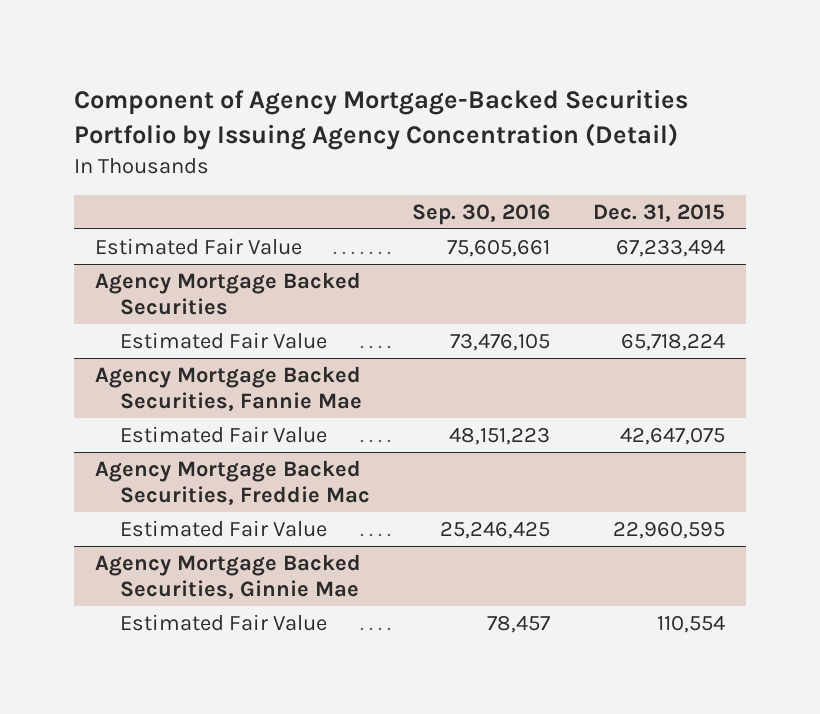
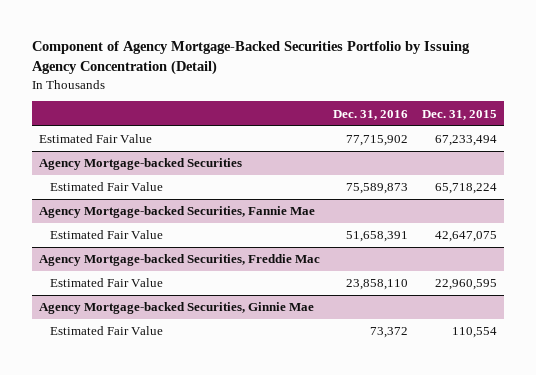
[412,203,551,225] Sep. 30, 2016 -> none
none -> [333,109,409,120] Dec. 31, 2016
[95,271,362,315] Agency Mortgage Backed Securities -> [38,158,242,171] Agency Mortgage-backed Securities
[95,365,362,411] Agency Mortgage Backed Securities, Fannie Mae -> [38,206,315,219] Agency Mortgage-backed Securities, Fannie Mae
[95,459,370,505] Agency Mortgage Backed Securities, Freddie Mac -> [38,254,320,267] Agency Mortgage-backed Securities, Freddie Mac
[95,553,362,599] Agency Mortgage Backed Securities, Ginnie Mae -> [38,302,314,315] Agency Mortgage-backed Securities, Ginnie Mae

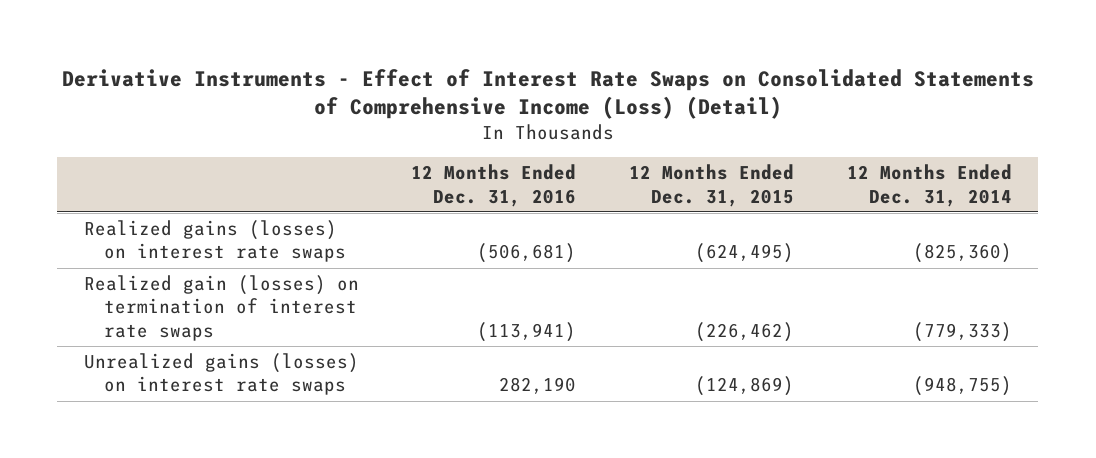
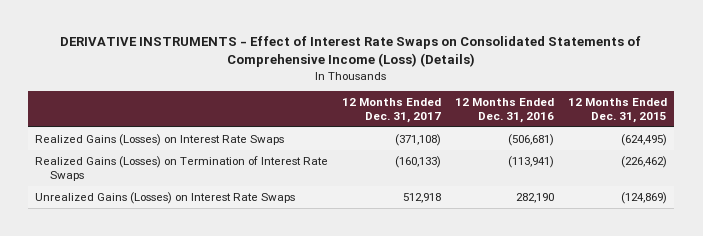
[61,68,1034,120] Derivative Instruments - Effect of Interest Rate Swaps on Consolidated Statements of Comprehensive Income (Loss) (Detail) -> [60,36,642,68] DERIVATIVE INSTRUMENTS - Effect of Interest Rate Swaps on Consolidated Statements of Comprehensive Income (Loss) (Details)
[846,164,1012,207] 12 Months Ended Dec. 31, 2014 -> none
none -> [342,98,442,123] 12 Months Ended Dec. 31, 2017
[83,220,347,263] Realized gains (losses) on interest rate swaps -> [35,134,285,147] Realized Gains (Losses) on Interest Rate Swaps
[83,275,359,341] Realized gain (losses) on termination of interest rate swaps -> [35,156,329,181] Realized Gains (Losses) on Termination of Interest Rate Swaps
[83,353,359,396] Unrealized gains (losses) on interest rate swaps -> [35,192,296,205] Unrealized Gains (Losses) on Interest Rate Swaps

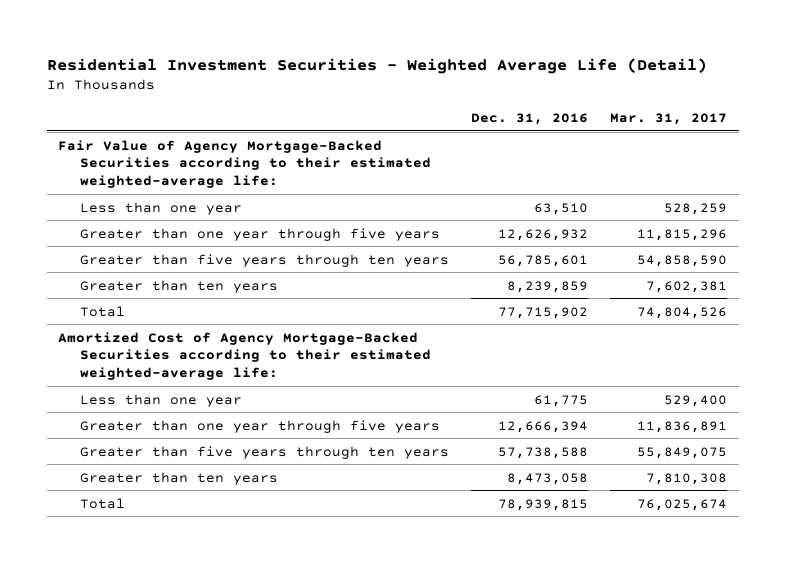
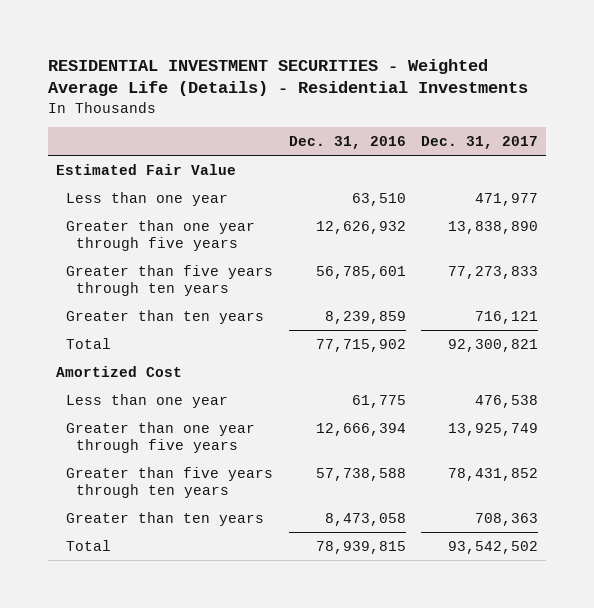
[46,57,707,74] Residential Investment Securities - Weighted Average Life (Detail) -> [47,58,528,97] RESIDENTIAL INVESTMENT SECURITIES - Weighted Average Life (Details) - Residential Investments
[610,112,728,125] Mar. 31, 2017 -> none
none -> [421,136,539,150] Dec. 31, 2017
[58,139,431,189] Fair Value of Agency Mortgage-Backed Securities according to their estimated weighted-average life: -> [55,163,236,175] Estimated Fair Value
[58,331,431,381] Amortized Cost of Agency Mortgage-Backed Securities according to their estimated weighted-average life: -> [55,365,182,377] Amortized Cost

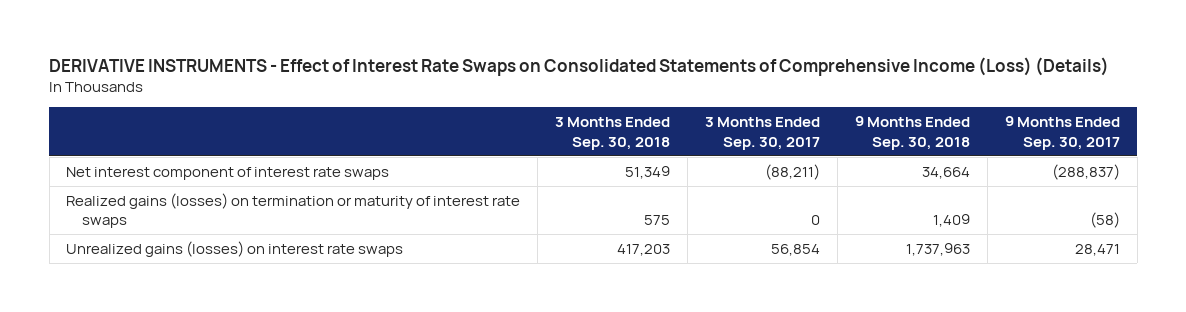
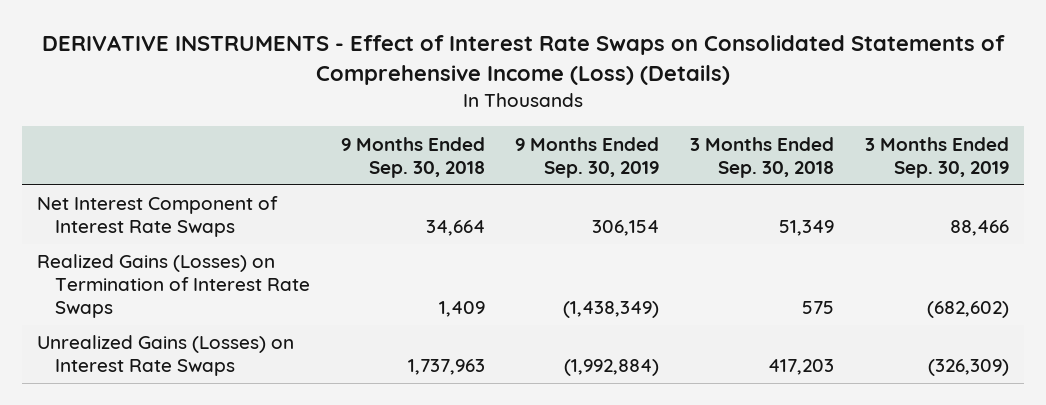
[705,117,821,150] 3 Months Ended Sep. 30, 2017 -> none
[1004,116,1120,150] 9 Months Ended Sep. 30, 2017 -> none
none -> [515,136,660,178] 9 Months Ended Sep. 30, 2019
none -> [864,136,1009,178] 3 Months Ended Sep. 30, 2019
[66,167,390,181] Net interest component of interest rate swaps -> [36,196,278,238] Net Interest Component of Interest Rate Swaps
[66,193,521,229] Realized gains (losses) on termination or maturity of interest rate swaps -> [36,254,310,319] Realized Gains (Losses) on Termination of Interest Rate Swaps
[66,241,404,258] Unrealized gains (losses) on interest rate swaps -> [36,335,294,377] Unrealized Gains (Losses) on Interest Rate Swaps

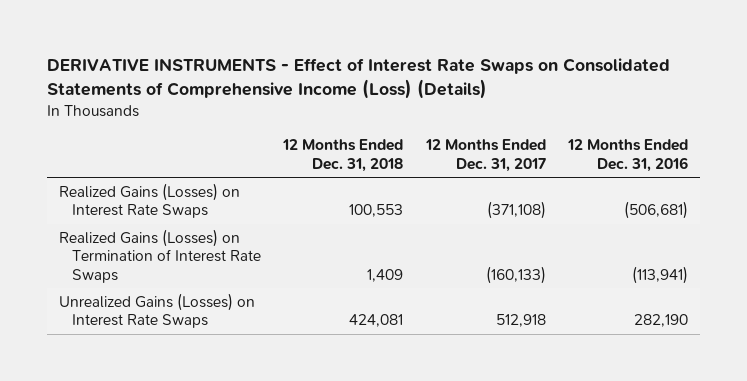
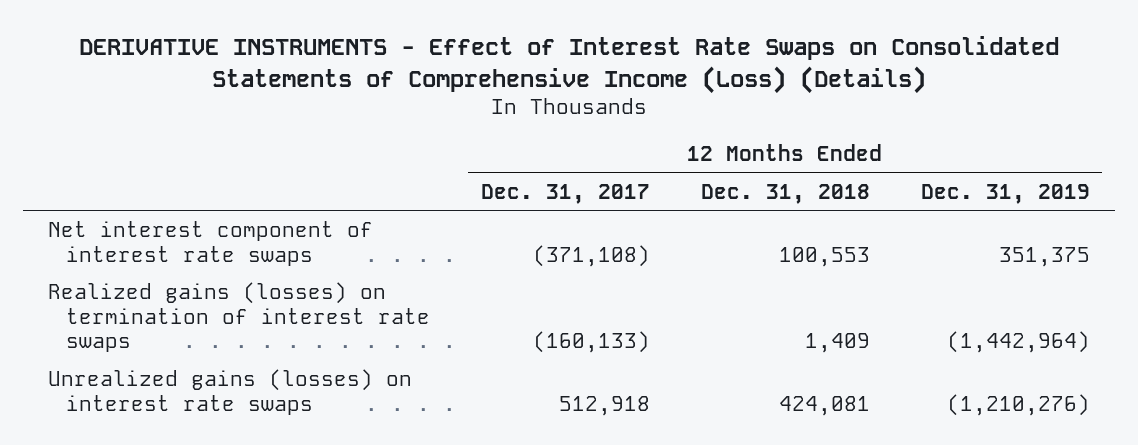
[567,139,689,172] 12 Months Ended Dec. 31, 2016 -> none
none -> [920,183,1090,204] Dec. 31, 2019
[58,183,240,219] Realized Gains (Losses) on Interest Rate Swaps -> [48,221,374,266] Net interest component of interest rate swaps
[58,229,262,283] Realized Gains (Losses) on Termination of Interest Rate Swaps -> [48,282,431,353] Realized gains (losses) on termination of interest rate swaps
[58,293,255,329] Unrealized Gains (Losses) on Interest Rate Swaps -> [48,369,413,415] Unrealized gains (losses) on interest rate swaps

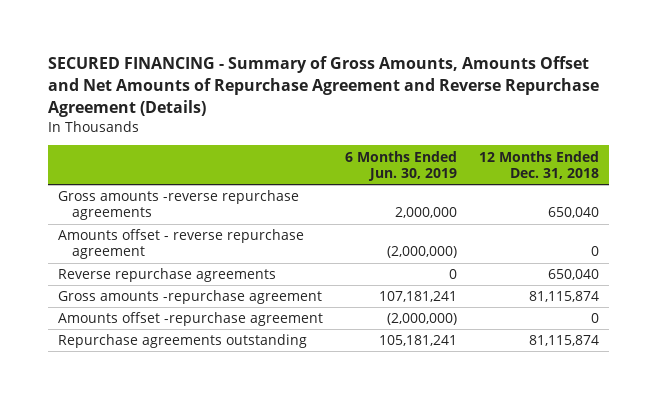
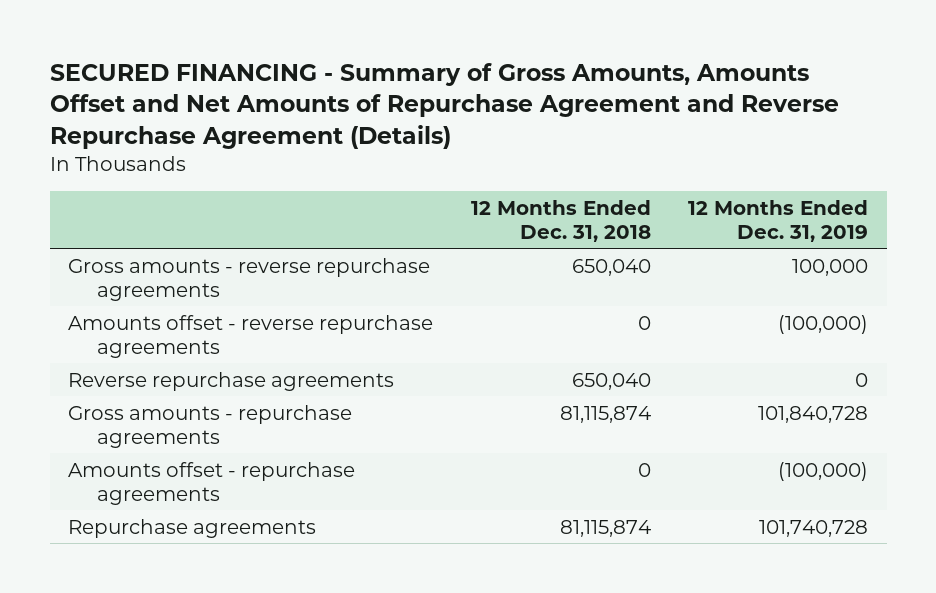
[345,150,458,181] 6 Months Ended Jun. 30, 2019 -> none
none -> [687,200,868,242] 12 Months Ended Dec. 31, 2019
[58,190,300,221] Gross amounts -reverse repurchase agreements -> [68,257,431,301] Gross amounts - reverse repurchase agreements
[58,229,305,260] Amounts offset - reverse repurchase agreement -> [68,314,434,358] Amounts offset - reverse repurchase agreements
[58,290,323,305] Gross amounts -repurchase agreement -> [68,404,353,448] Gross amounts - repurchase agreements
[58,312,324,327] Amounts offset -repurchase agreement -> [68,461,356,505] Amounts offset - repurchase agreements
[58,334,308,349] Repurchase agreements outstanding -> [68,518,317,538] Repurchase agreements

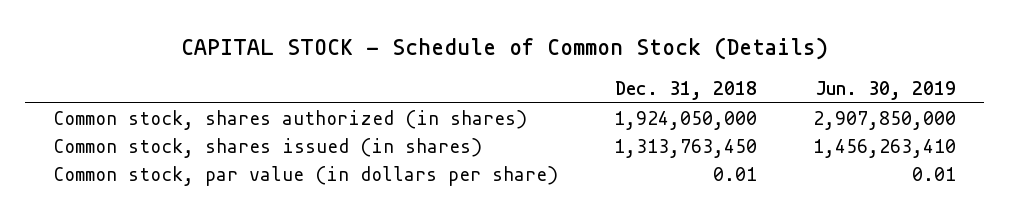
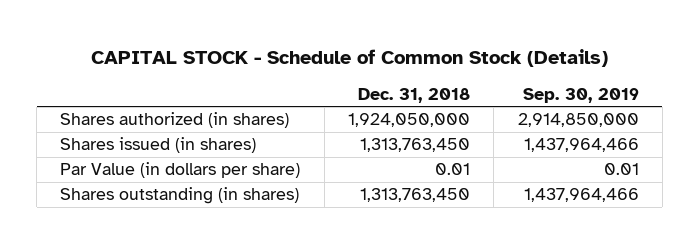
[816,81,957,101] Jun. 30, 2019 -> none
none -> [522,87,639,103] Sep. 30, 2019
[53,109,528,130] Common stock, shares authorized (in shares) -> [60,112,290,129] Shares authorized (in shares)
[53,137,483,158] Common stock, shares issued (in shares) -> [60,137,257,154] Shares issued (in shares)
[53,165,559,186] Common stock, par value (in dollars per share) -> [60,162,301,179] Par Value (in dollars per share)
none -> [60,187,300,205] Shares outstanding (in shares)

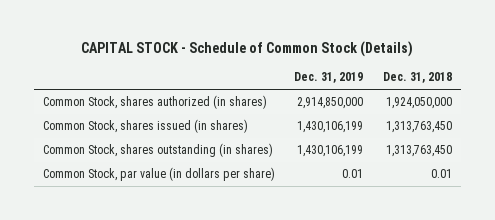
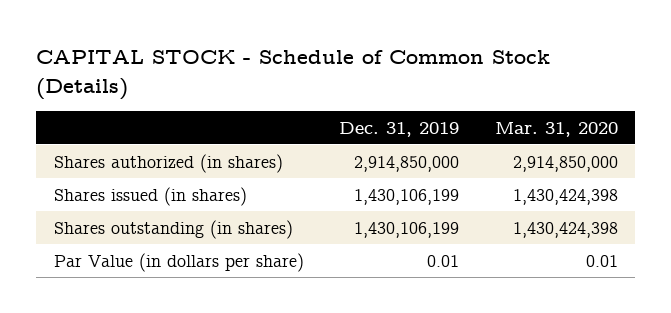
[382,72,452,84] Dec. 31, 2018 -> none
none -> [494,121,618,137] Mar. 31, 2020
[43,95,268,110] Common Stock, shares authorized (in shares) -> [53,153,283,173] Shares authorized (in shares)
[43,119,249,134] Common Stock, shares issued (in shares) -> [53,186,247,206] Shares issued (in shares)
[43,143,274,158] Common Stock, shares outstanding (in shares) -> [53,219,293,239] Shares outstanding (in shares)
[43,167,276,182] Common Stock, par value (in dollars per share) -> [53,252,304,272] Par Value (in dollars per share)

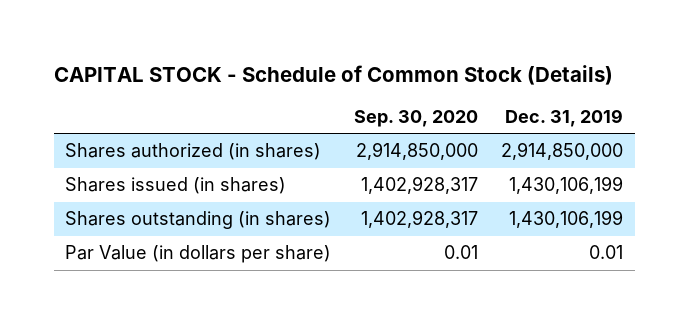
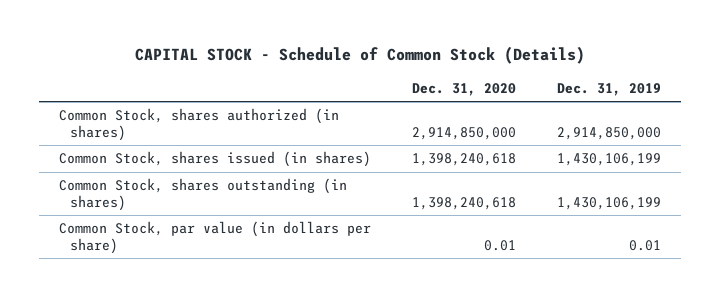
[354,110,479,128] Sep. 30, 2020 -> none
none -> [411,82,516,96] Dec. 31, 2020
[65,143,322,161] Shares authorized (in shares) -> [59,108,340,141] Common Stock, shares authorized (in shares)
[65,177,287,195] Shares issued (in shares) -> [59,151,372,168] Common Stock, shares issued (in shares)
[65,211,332,230] Shares outstanding (in shares) -> [59,178,348,211] Common Stock, shares outstanding (in shares)
[65,245,332,264] Par Value (in dollars per share) -> [59,221,372,254] Common Stock, par value (in dollars per share)

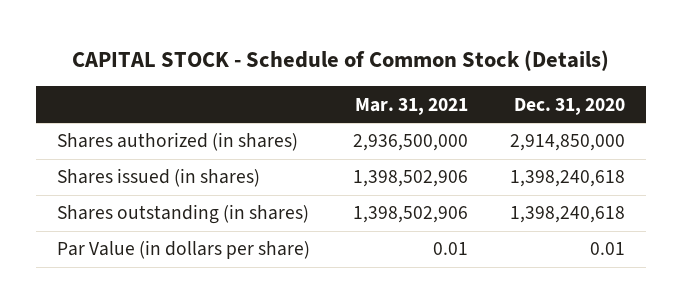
[556,82,661,96] Dec. 31, 2019 -> none
none -> [354,97,468,115] Mar. 31, 2021
[59,108,340,141] Common Stock, shares authorized (in shares) -> [57,132,299,152] Shares authorized (in shares)
[59,151,372,168] Common Stock, shares issued (in shares) -> [57,168,261,188] Shares issued (in shares)
[59,178,348,211] Common Stock, shares outstanding (in shares) -> [57,204,310,225] Shares outstanding (in shares)
[59,221,372,254] Common Stock, par value (in dollars per share) -> [57,240,311,260] Par Value (in dollars per share)

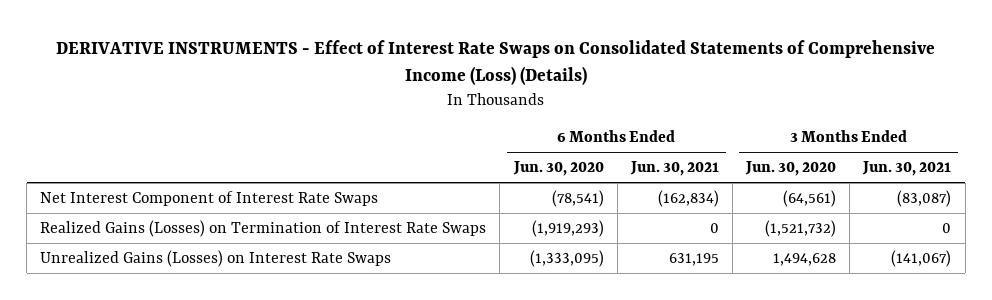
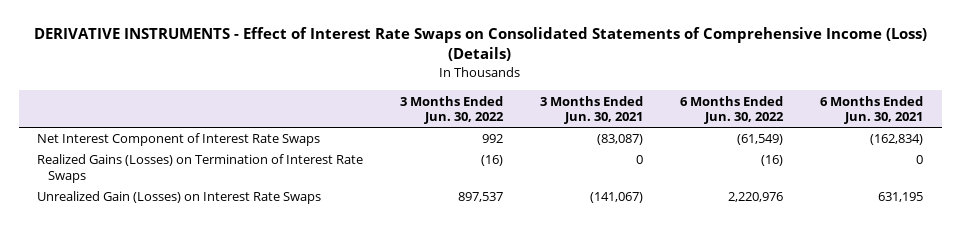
[512,161,604,177] Jun. 30, 2020 -> none
[745,161,837,177] Jun. 30, 2020 -> none
none -> [400,95,505,125] 3 Months Ended Jun. 30, 2022
none -> [680,95,785,125] 6 Months Ended Jun. 30, 2022
[40,249,392,267] Unrealized Gains (Losses) on Interest Rate Swaps -> [37,191,322,205] Unrealized Gain (Losses) on Interest Rate Swaps

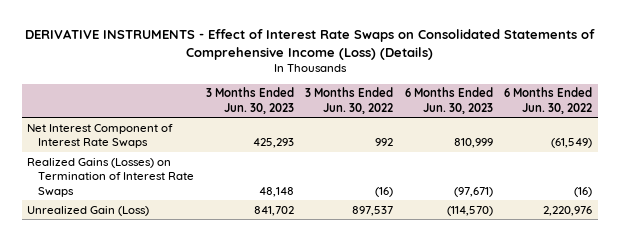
[540,95,644,125] 3 Months Ended Jun. 30, 2021 -> none
[820,95,924,125] 6 Months Ended Jun. 30, 2021 -> none
none -> [205,87,294,114] 3 Months Ended Jun. 30, 2023
none -> [404,87,493,114] 6 Months Ended Jun. 30, 2023
[37,191,322,205] Unrealized Gain (Losses) on Interest Rate Swaps -> [27,205,150,216] Unrealized Gain (Loss)

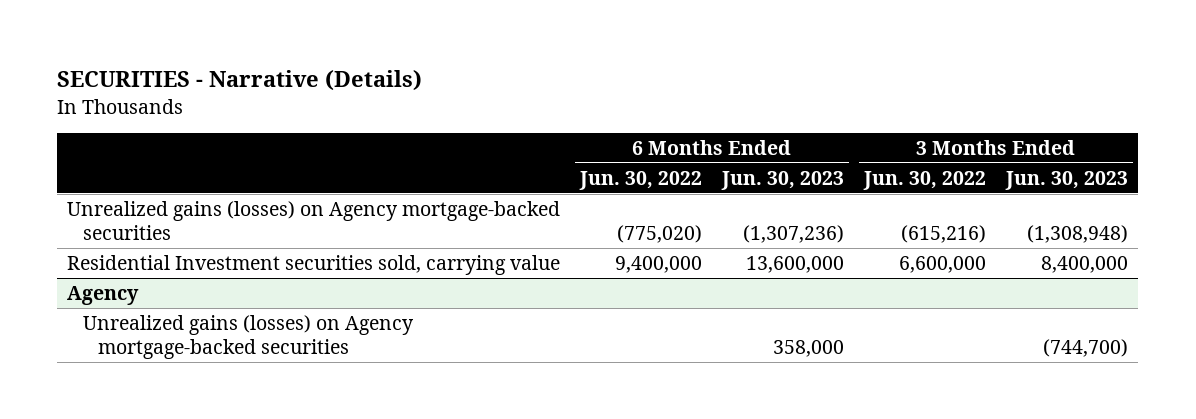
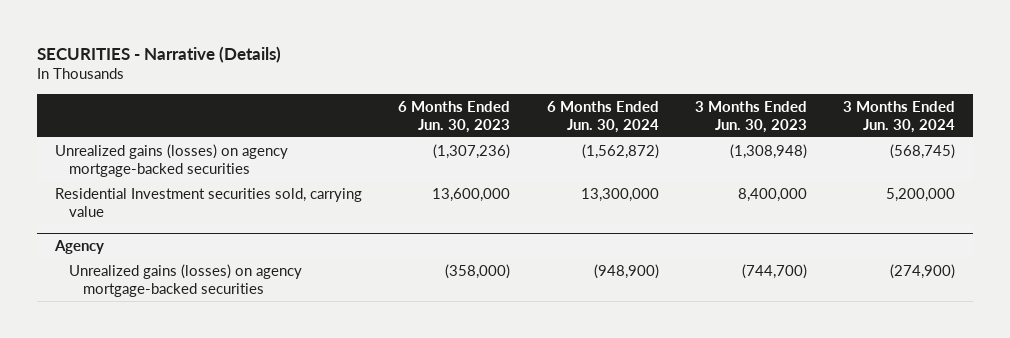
[579,170,703,190] Jun. 30, 2022 -> none
[863,170,987,190] Jun. 30, 2022 -> none
none -> [546,100,659,133] 6 Months Ended Jun. 30, 2024
none -> [842,100,955,133] 3 Months Ended Jun. 30, 2024
[67,200,561,240] Unrealized gains (losses) on Agency mortgage-backed securities -> [55,143,289,177] Unrealized gains (losses) on agency mortgage-backed securities
[82,314,414,359] Unrealized gains (losses) on Agency mortgage-backed securities -> [69,263,303,297] Unrealized gains (losses) on agency mortgage-backed securities
[773,339,845,357] 358,000 -> [445,263,511,279] (358,000)

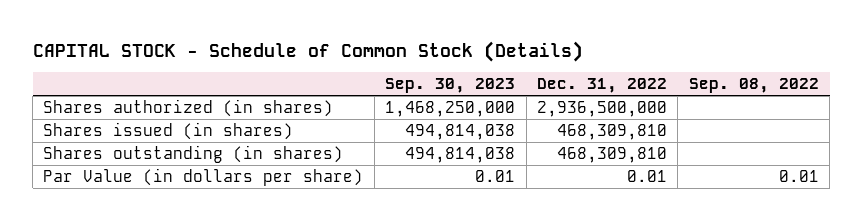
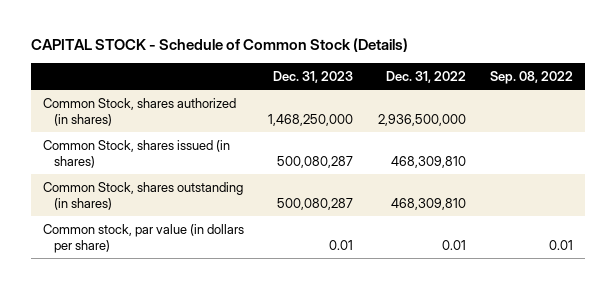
[385,78,516,94] Sep. 30, 2023 -> none
none -> [273,71,354,84] Dec. 31, 2023
[43,98,334,117] Shares authorized (in shares) -> [42,97,236,126] Common Stock, shares authorized (in shares)
[43,121,294,140] Shares issued (in shares) -> [42,139,230,168] Common Stock, shares issued (in shares)
[43,144,344,163] Shares outstanding (in shares) -> [42,181,243,210] Common Stock, shares outstanding (in shares)
[43,167,364,186] Par Value (in dollars per share) -> [42,223,244,253] Common stock, par value (in dollars per share)

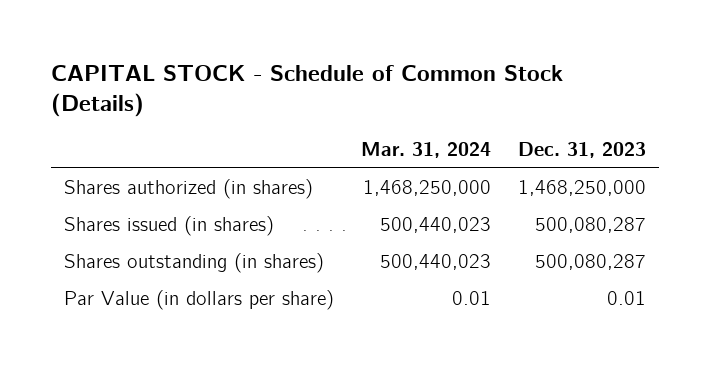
[385,71,466,84] Dec. 31, 2022 -> none
[490,71,574,85] Sep. 08, 2022 -> none
none -> [360,141,491,158] Mar. 31, 2024
[42,97,236,126] Common Stock, shares authorized (in shares) -> [63,179,313,200] Shares authorized (in shares)
[42,139,230,168] Common Stock, shares issued (in shares) -> [63,216,274,237] Shares issued (in shares)
[42,181,243,210] Common Stock, shares outstanding (in shares) -> [63,253,324,274] Shares outstanding (in shares)
[42,223,244,253] Common stock, par value (in dollars per share) -> [63,290,334,311] Par Value (in dollars per share)

